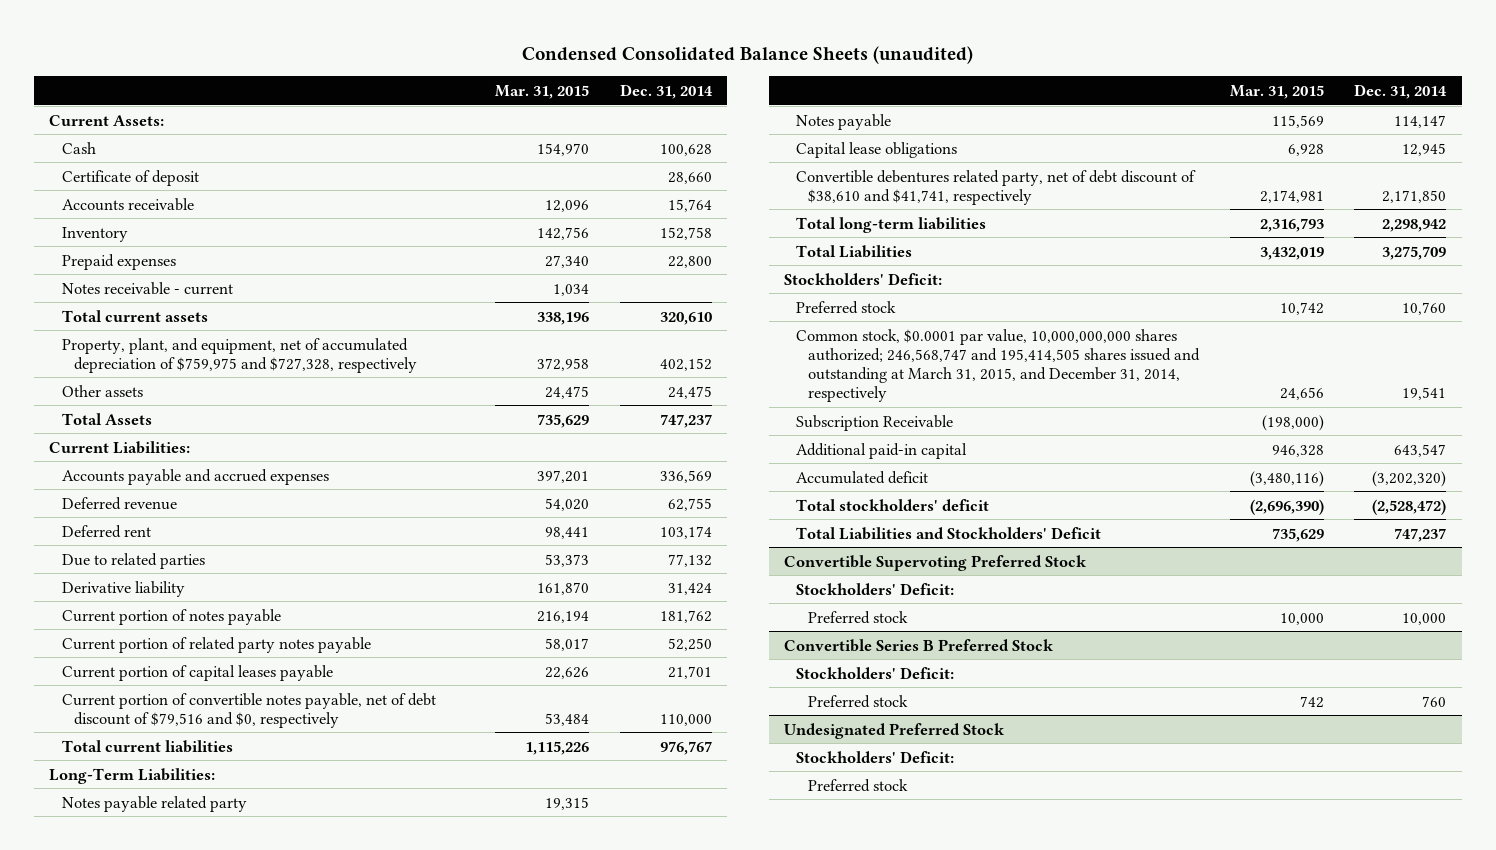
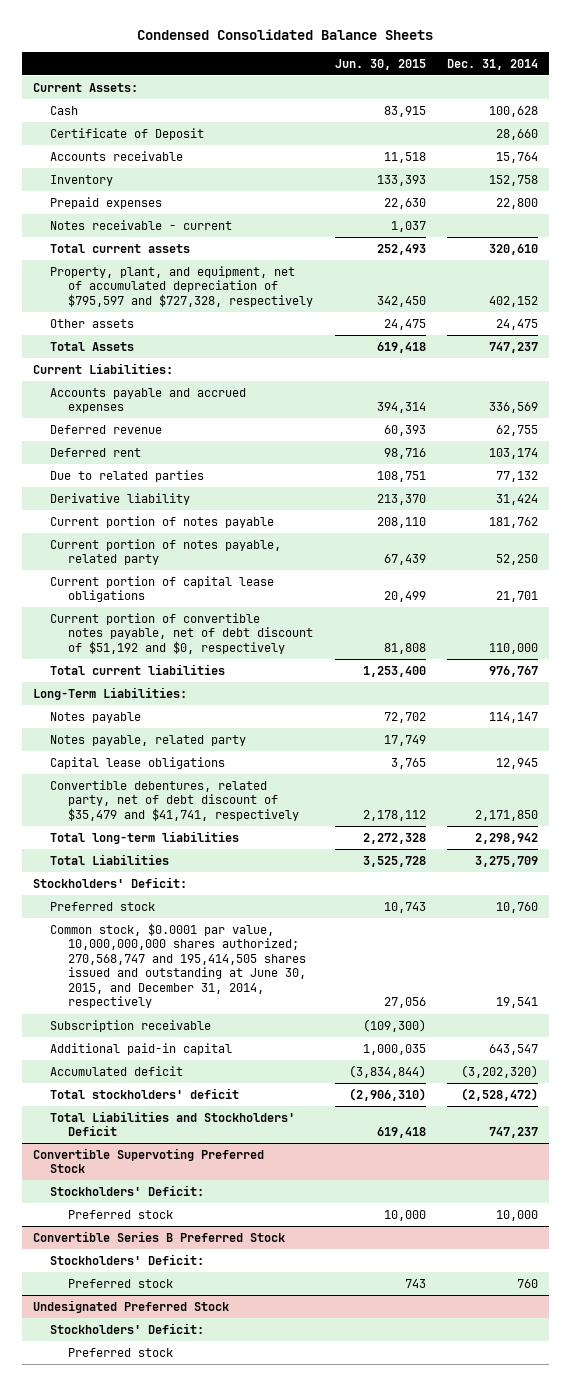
[521,45,973,64] Condensed Consolidated Balance Sheets (unaudited) -> [137,29,434,41] Condensed Consolidated Balance Sheets
[495,84,590,99] Mar. 31, 2015 -> none
none -> [334,58,426,70] Jun. 30, 2015
[61,169,199,186] Certificate of deposit -> [50,127,205,140] Certificate of Deposit
[61,337,417,373] Property, plant, and equipment, net of accumulated depreciation of $759,975 and $727,328, respectively -> [50,265,314,307] Property, plant, and equipment, net of accumulated depreciation of $795,597 and $727,328, respectively
[61,636,371,653] Current portion of related party notes payable -> [50,538,282,566] Current portion of notes payable, related party
[61,664,333,681] Current portion of capital leases payable -> [50,575,275,603] Current portion of capital lease obligations
[61,692,436,728] Current portion of convertible notes payable, net of debt discount of $79,516 and $0, respectively -> [50,612,314,654] Current portion of convertible notes payable, net of debt discount of $51,192 and $0, respectively
[61,795,247,812] Notes payable related party -> none
none -> [50,734,247,746] Notes payable, related party
[795,169,1196,205] Convertible debentures related party, net of debt discount of $38,610 and $41,741, respectively -> [50,779,300,821] Convertible debentures, related party, net of debt discount of $35,479 and $41,741, respectively
[795,328,1201,402] Common stock, $0.0001 par value, 10,000,000,000 shares authorized; 246,568,747 and 195,414,505 shares issued and outstanding at March 31, 2015, and December 31, 2014, respectively -> [50,922,307,1009] Common stock, $0.0001 par value, 10,000,000,000 shares authorized; 270,568,747 and 195,414,505 shares issued and outstanding at June 30, 2015, and December 31, 2014, respectively
[795,414,953,431] Subscription Receivable -> [50,1019,212,1032] Subscription receivable

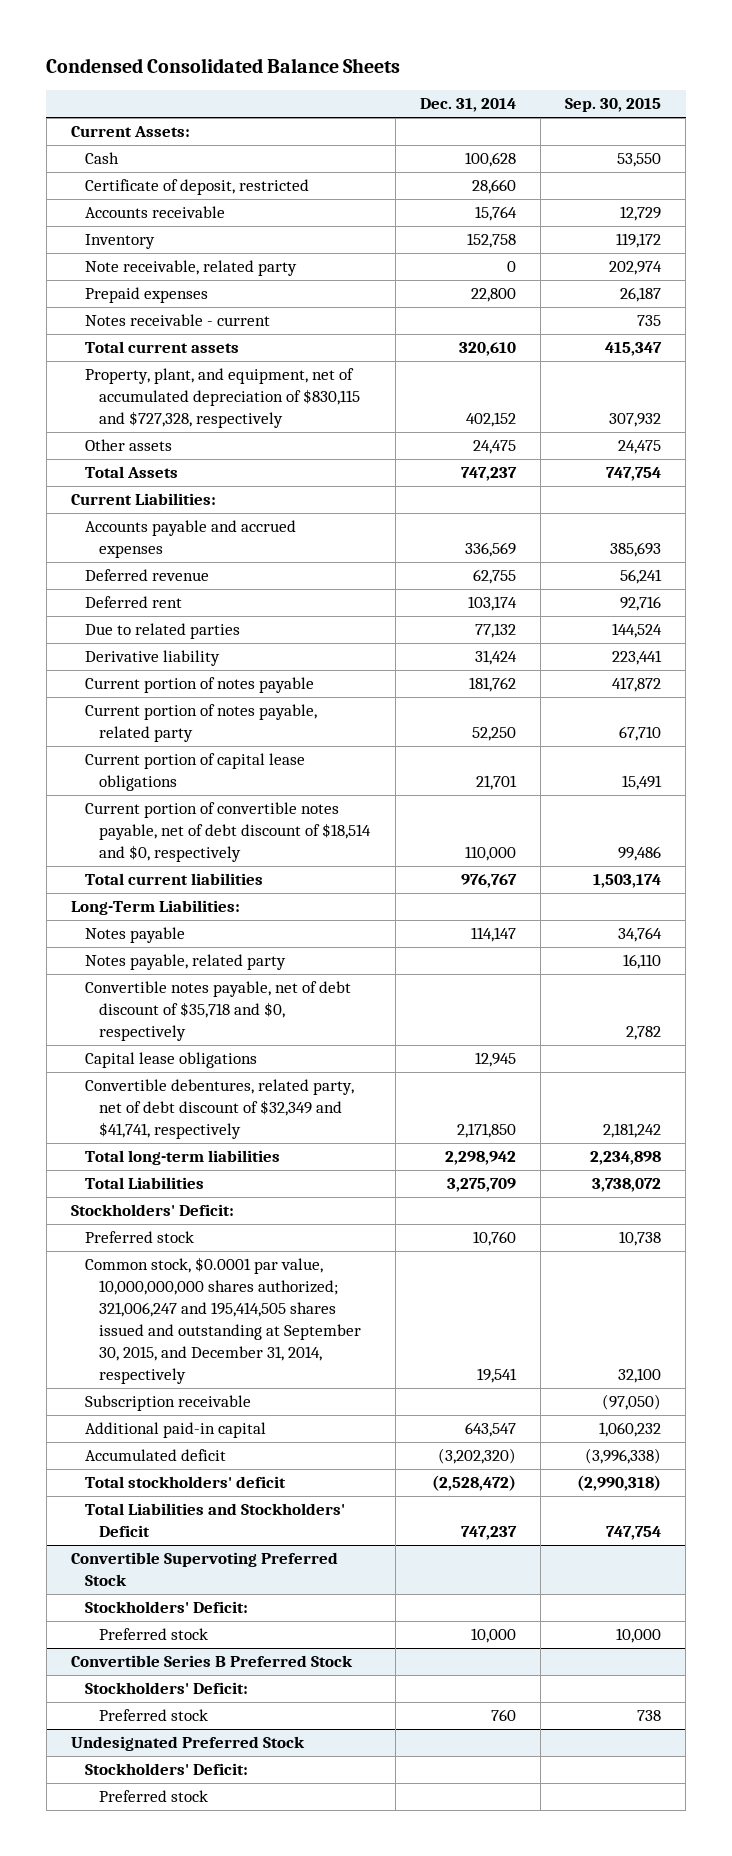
[334,58,426,70] Jun. 30, 2015 -> none
none -> [564,98,661,113] Sep. 30, 2015
[50,127,205,140] Certificate of Deposit -> [85,179,310,196] Certificate of deposit, restricted
none -> [85,260,298,277] Note receivable, related party
[50,265,314,307] Property, plant, and equipment, net of accumulated depreciation of $795,597 and $727,328, respectively -> [85,368,361,429] Property, plant, and equipment, net of accumulated depreciation of $830,115 and $727,328, respectively
[50,612,314,654] Current portion of convertible notes payable, net of debt discount of $51,192 and $0, respectively -> [85,802,372,863] Current portion of convertible notes payable, net of debt discount of $18,514 and $0, respectively
none -> [85,981,352,1042] Convertible notes payable, net of debt discount of $35,718 and $0, respectively
[50,779,300,821] Convertible debentures, related party, net of debt discount of $35,479 and $41,741, respectively -> [85,1079,355,1140] Convertible debentures, related party, net of debt discount of $32,349 and $41,741, respectively
[50,922,307,1009] Common stock, $0.0001 par value, 10,000,000,000 shares authorized; 270,568,747 and 195,414,505 shares issued and outstanding at June 30, 2015, and December 31, 2014, respectively -> [85,1257,362,1385] Common stock, $0.0001 par value, 10,000,000,000 shares authorized; 321,006,247 and 195,414,505 shares issued and outstanding at September 30, 2015, and December 31, 2014, respectively

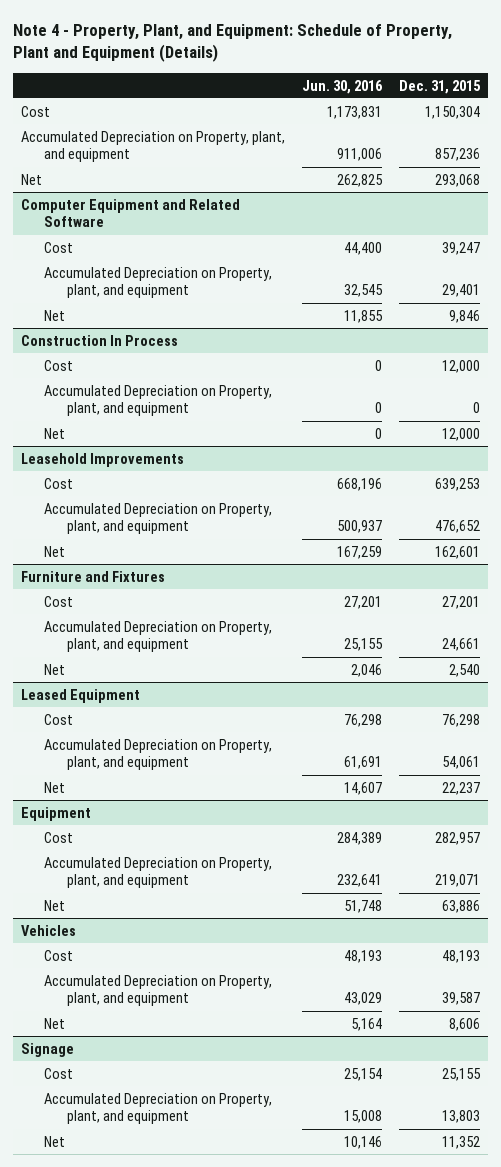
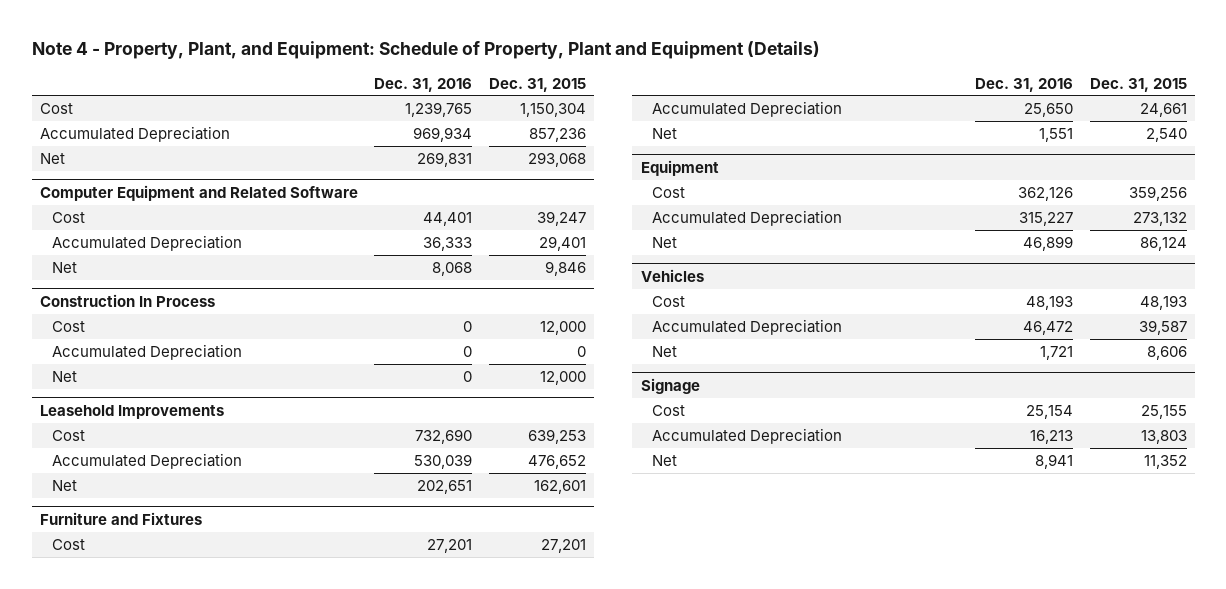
[301,79,383,94] Jun. 30, 2016 -> none
none -> [374,77,473,92] Dec. 31, 2016
[21,130,286,163] Accumulated Depreciation on Property, plant, and equipment -> [39,126,230,143] Accumulated Depreciation
[44,266,273,299] Accumulated Depreciation on Property, plant, and equipment -> [51,235,242,252] Accumulated Depreciation
[44,384,273,417] Accumulated Depreciation on Property, plant, and equipment -> [51,344,242,361] Accumulated Depreciation
[44,502,273,535] Accumulated Depreciation on Property, plant, and equipment -> [51,453,242,470] Accumulated Depreciation
[44,620,273,653] Accumulated Depreciation on Property, plant, and equipment -> [652,101,843,118] Accumulated Depreciation
[21,688,141,703] Leased Equipment -> none
[44,713,74,725] Cost -> none
[44,738,273,771] Accumulated Depreciation on Property, plant, and equipment -> none
[44,781,66,793] Net -> none
[434,831,480,845] 282,957 -> [1128,186,1187,202] 359,256
[44,856,273,889] Accumulated Depreciation on Property, plant, and equipment -> [652,210,843,227] Accumulated Depreciation
[434,874,480,888] 219,071 -> [1132,212,1187,227] 273,132
[441,899,480,913] 63,886 -> [1139,237,1187,252] 86,124
[44,974,273,1007] Accumulated Depreciation on Property, plant, and equipment -> [652,319,843,336] Accumulated Depreciation
[44,1092,273,1125] Accumulated Depreciation on Property, plant, and equipment -> [652,428,843,445] Accumulated Depreciation

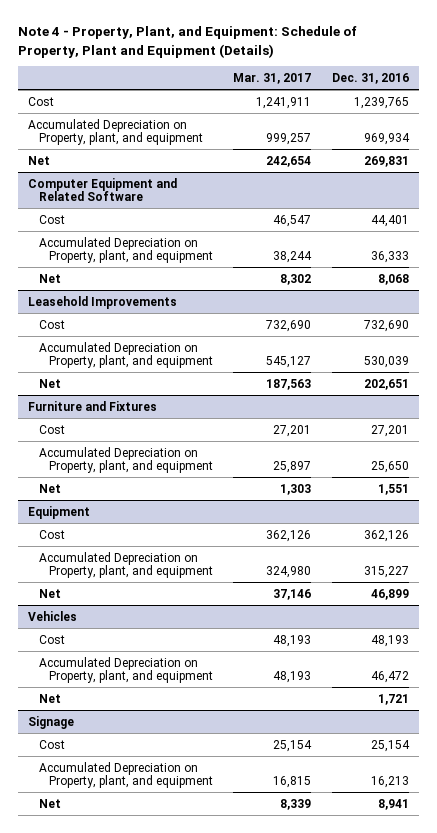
[488,77,586,92] Dec. 31, 2015 -> none
none -> [233,72,312,84] Mar. 31, 2017
[39,126,230,143] Accumulated Depreciation -> [28,118,203,146] Accumulated Depreciation on Property, plant, and equipment
[51,235,242,252] Accumulated Depreciation -> [38,236,213,264] Accumulated Depreciation on Property, plant, and equipment
[39,294,215,308] Construction In Process -> none
[51,321,85,333] Cost -> none
[51,344,242,361] Accumulated Depreciation -> none
[51,371,77,383] Net -> none
[51,453,242,470] Accumulated Depreciation -> [38,341,213,369] Accumulated Depreciation on Property, plant, and equipment
[652,101,843,118] Accumulated Depreciation -> [38,446,213,474] Accumulated Depreciation on Property, plant, and equipment
[652,210,843,227] Accumulated Depreciation -> [38,551,213,579] Accumulated Depreciation on Property, plant, and equipment
[652,319,843,336] Accumulated Depreciation -> [38,656,213,684] Accumulated Depreciation on Property, plant, and equipment
[652,428,843,445] Accumulated Depreciation -> [38,761,213,789] Accumulated Depreciation on Property, plant, and equipment

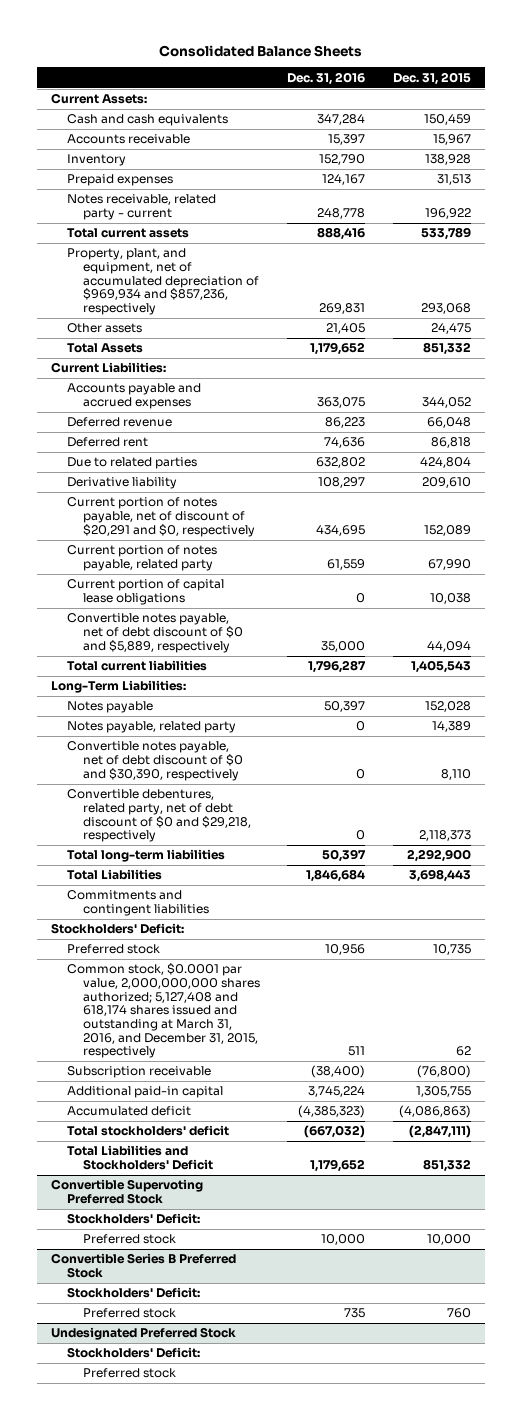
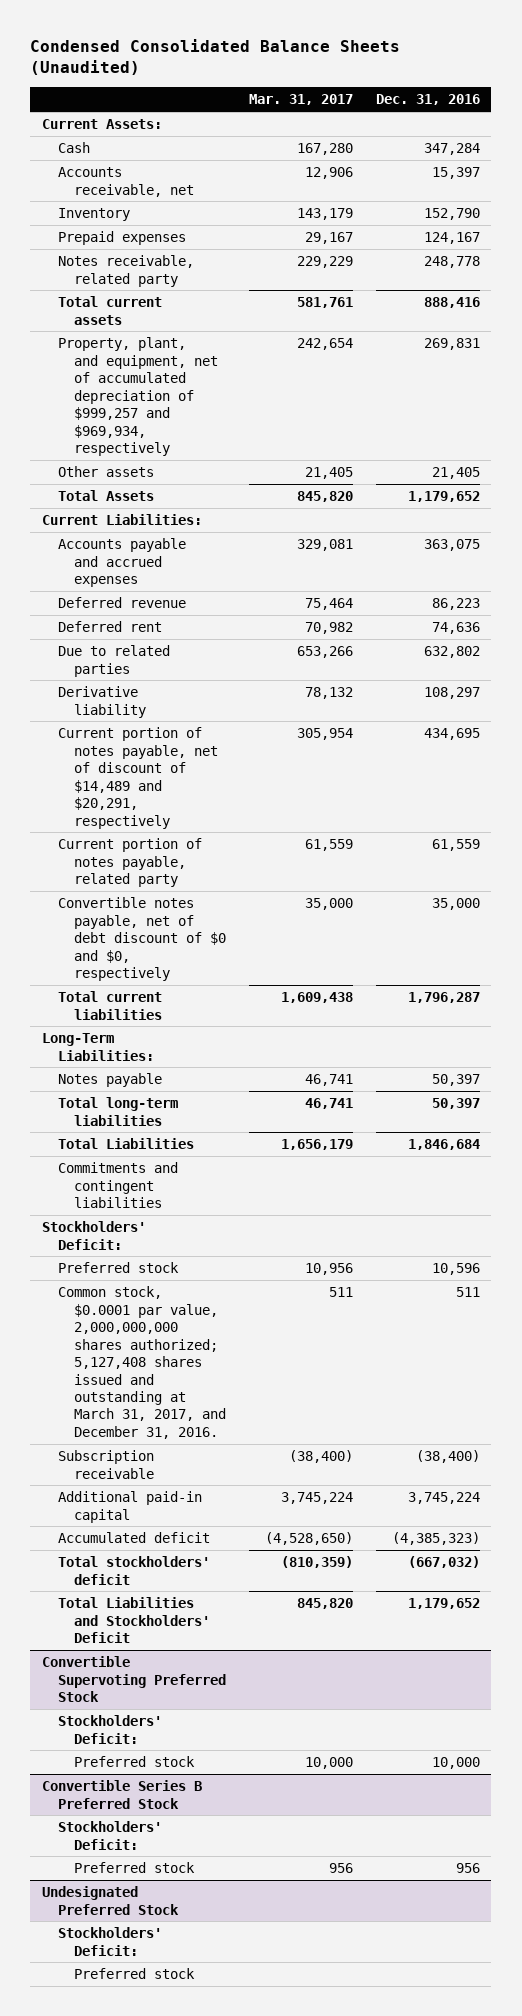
[159,44,363,57] Consolidated Balance Sheets -> [30,38,401,76] Condensed Consolidated Balance Sheets (Unaudited)
[393,71,472,85] Dec. 31, 2015 -> none
none -> [249,94,354,106] Mar. 31, 2017
[66,114,228,127] Cash and cash equivalents -> [57,142,90,154] Cash
[66,134,190,145] Accounts receivable -> [57,167,195,197] Accounts receivable, net
[66,194,216,221] Notes receivable, related party - current -> [57,255,194,287] Notes receivable, related party
[66,248,259,315] Property, plant, and equipment, net of accumulated depreciation of $969,934 and $857,236, respectively -> [57,337,219,456] Property, plant, and equipment, net of accumulated depreciation of $999,257 and $969,934, respectively
[66,497,255,537] Current portion of notes payable, net of discount of $20,291 and $0, respectively -> [57,727,219,829] Current portion of notes payable, net of discount of $14,489 and $20,291, respectively
[66,579,224,606] Current portion of capital lease obligations -> none
[66,613,243,653] Convertible notes payable, net of debt discount of $0 and $5,889, respectively -> [57,897,227,982] Convertible notes payable, net of debt discount of $0 and $0, respectively
[66,721,236,734] Notes payable, related party -> none
[66,741,243,781] Convertible notes payable, net of debt discount of $0 and $30,390, respectively -> none
[66,789,251,843] Convertible debentures, related party, net of debt discount of $0 and $29,218, respectively -> none
[325,944,366,956] 10,956 -> [431,1263,480,1276] 10,596
[66,963,260,1059] Common stock, $0.0001 par value, 2,000,000,000 shares authorized; 5,127,408 and 618,174 shares issued and outstanding at March 31, 2016, and December 31, 2015, respectively -> [57,1286,227,1439] Common stock, $0.0001 par value, 2,000,000,000 shares authorized; 5,127,408 shares issued and outstanding at March 31, 2017, and December 31, 2016.
[344,1308,366,1319] 735 -> [455,1863,480,1874] 956

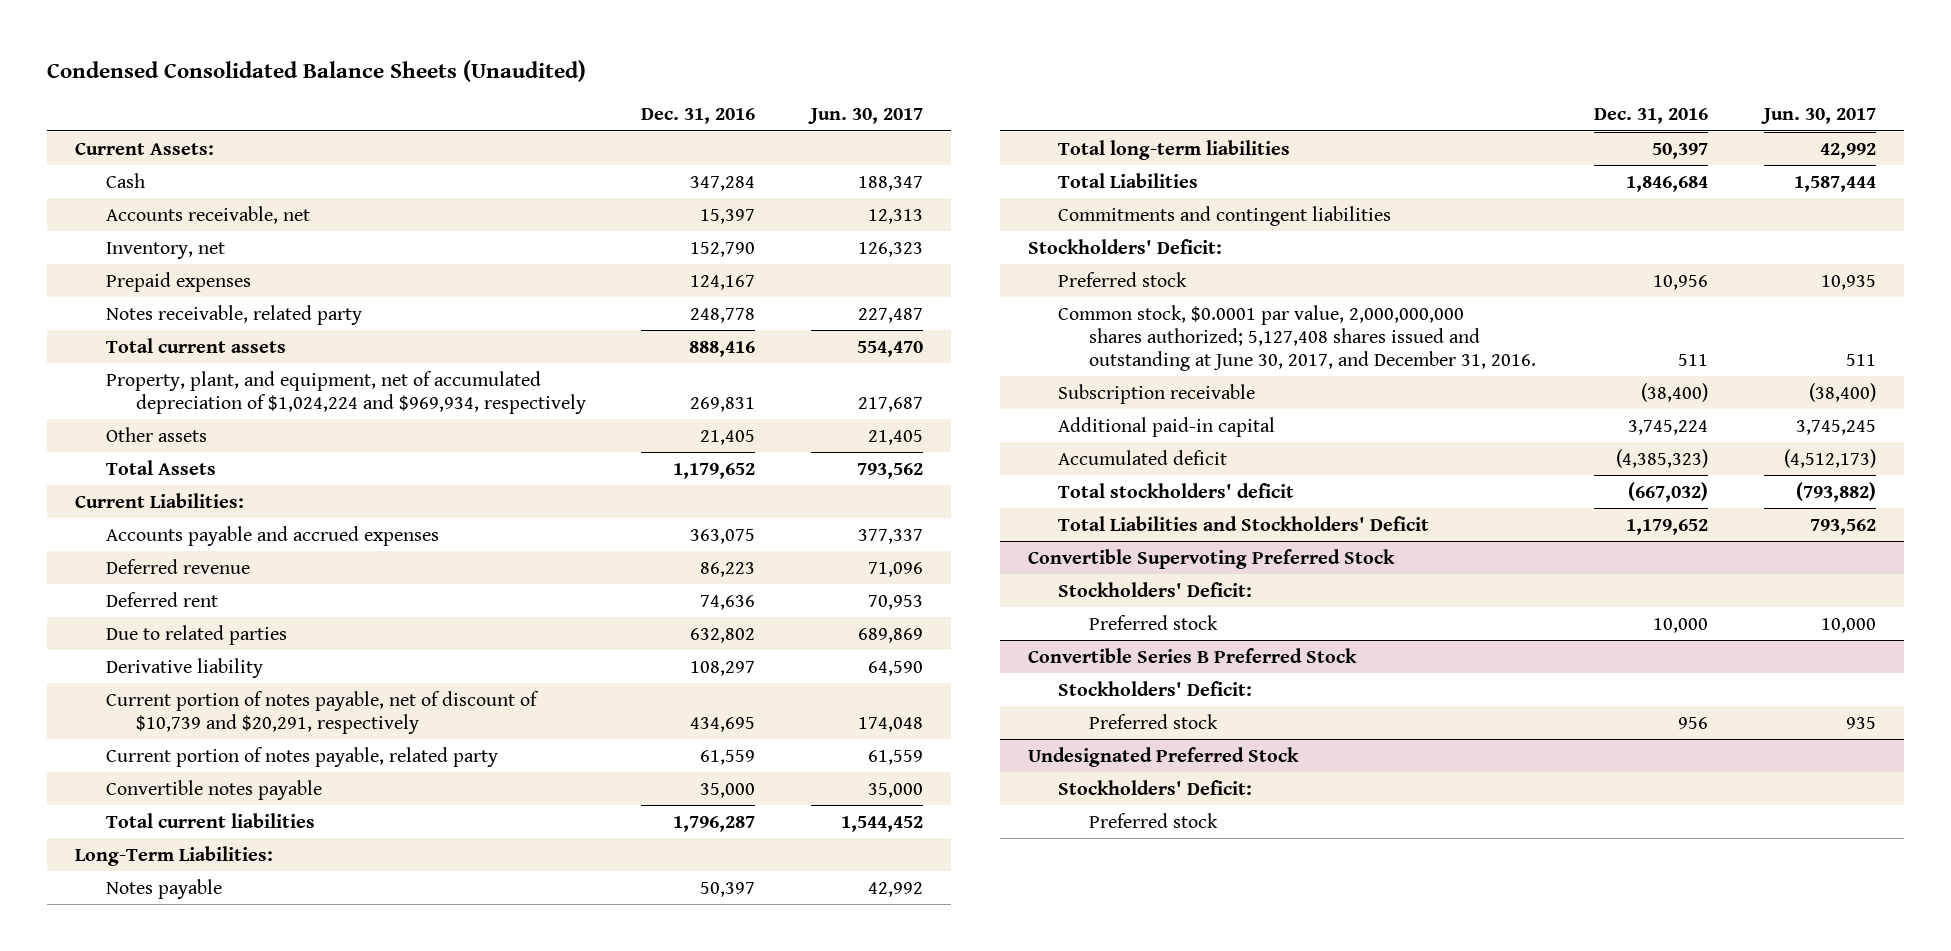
[249,94,354,106] Mar. 31, 2017 -> none
none -> [808,108,924,125] Jun. 30, 2017
[57,208,130,222] Inventory -> [105,241,225,259] Inventory, net
[57,337,219,456] Property, plant, and equipment, net of accumulated depreciation of $999,257 and $969,934, respectively -> [105,370,586,414] Property, plant, and equipment, net of accumulated depreciation of $1,024,224 and $969,934, respectively
[57,727,219,829] Current portion of notes payable, net of discount of $14,489 and $20,291, respectively -> [105,690,539,734] Current portion of notes payable, net of discount of $10,739 and $20,291, respectively
[57,897,227,982] Convertible notes payable, net of debt discount of $0 and $0, respectively -> [105,779,322,800] Convertible notes payable
[431,1263,480,1276] 10,596 -> [1653,274,1709,290] 10,956
[57,1286,227,1439] Common stock, $0.0001 par value, 2,000,000,000 shares authorized; 5,127,408 shares issued and outstanding at March 31, 2017, and December 31, 2016. -> [1058,304,1536,371] Common stock, $0.0001 par value, 2,000,000,000 shares authorized; 5,127,408 shares issued and outstanding at June 30, 2017, and December 31, 2016.

